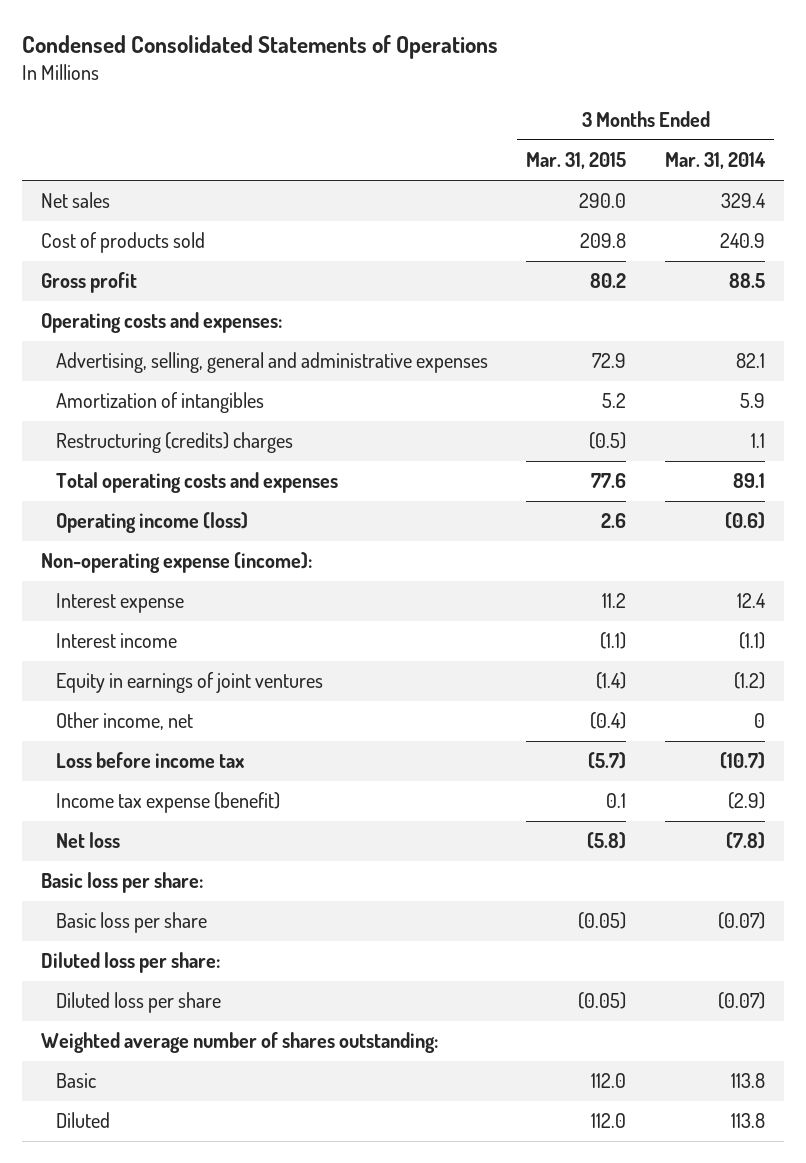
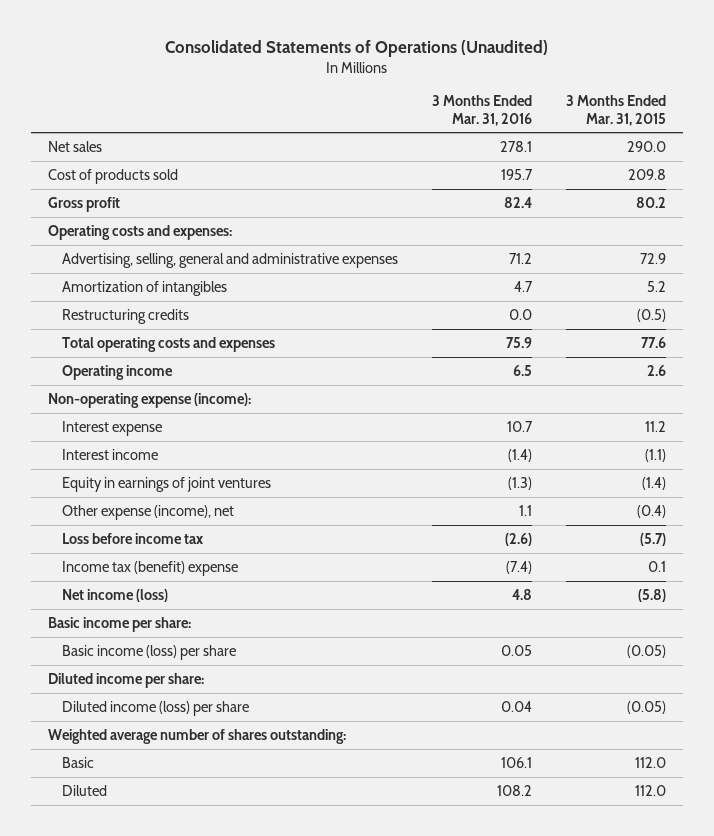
[22,35,499,60] Condensed Consolidated Statements of Operations -> [164,40,548,58] Consolidated Statements of Operations (Unaudited)
[664,152,766,170] Mar. 31, 2014 -> none
none -> [432,95,533,126] 3 Months Ended Mar. 31, 2016
[56,432,294,454] Restructuring (credits) charges -> [62,308,190,324] Restructuring credits
[56,512,249,534] Operating income (loss) -> [62,364,174,380] Operating income
[56,712,194,731] Other income, net -> [62,504,235,520] Other expense (income), net
[56,792,281,814] Income tax expense (benefit) -> [62,560,239,576] Income tax (benefit) expense
[56,832,121,849] Net loss -> [62,588,169,602] Net income (loss)
[41,872,204,894] Basic loss per share: -> [47,616,191,632] Basic income per share:
[56,912,208,934] Basic loss per share -> [62,644,237,660] Basic income (loss) per share
[41,952,221,974] Diluted loss per share: -> [47,672,204,688] Diluted income per share:
[56,992,222,1014] Diluted loss per share -> [62,700,250,716] Diluted income (loss) per share

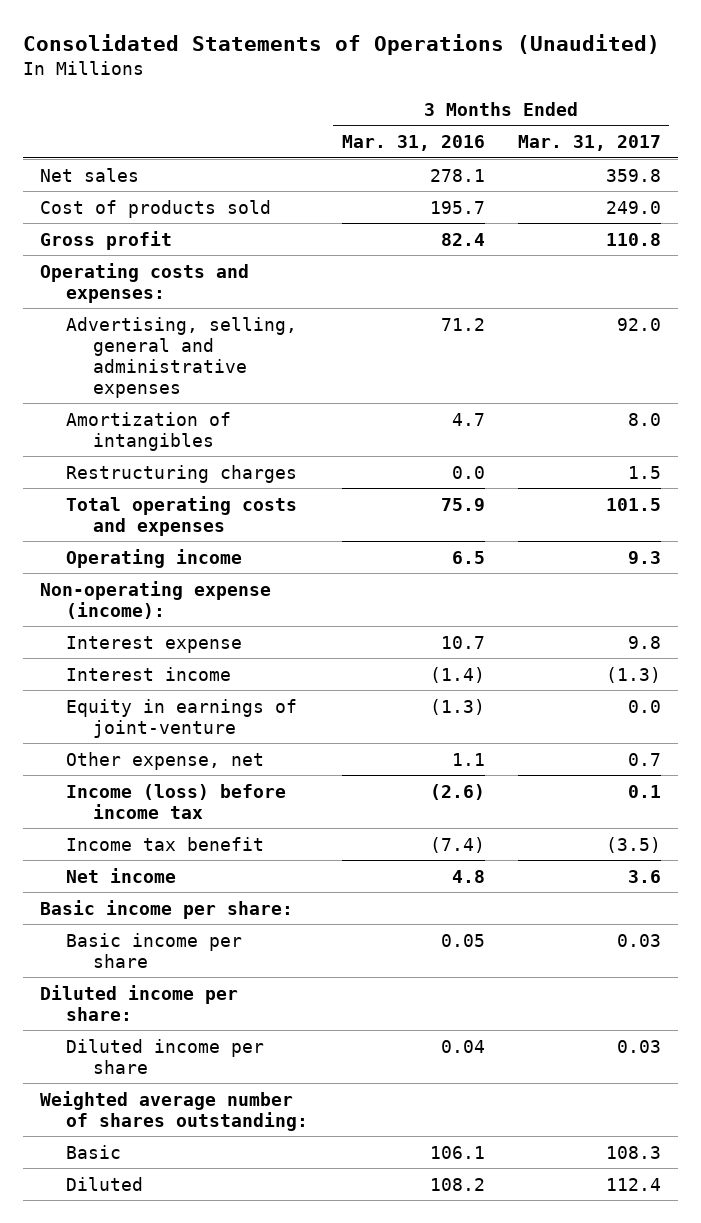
[566,95,667,126] 3 Months Ended Mar. 31, 2015 -> none
none -> [518,135,662,152] Mar. 31, 2017
[62,308,190,324] Restructuring credits -> [66,464,298,483] Restructuring charges
[62,476,272,492] Equity in earnings of joint ventures -> [66,698,298,738] Equity in earnings of joint-venture
[62,504,235,520] Other expense (income), net -> [66,751,265,770] Other expense, net
[62,532,204,544] Loss before income tax -> [66,783,287,819] Income (loss) before income tax
[62,560,239,576] Income tax (benefit) expense -> [66,836,265,851] Income tax benefit
[62,588,169,602] Net income (loss) -> [66,867,177,883] Net income
[62,644,237,660] Basic income (loss) per share -> [66,932,243,968] Basic income per share
[62,700,250,716] Diluted income (loss) per share -> [66,1038,265,1074] Diluted income per share

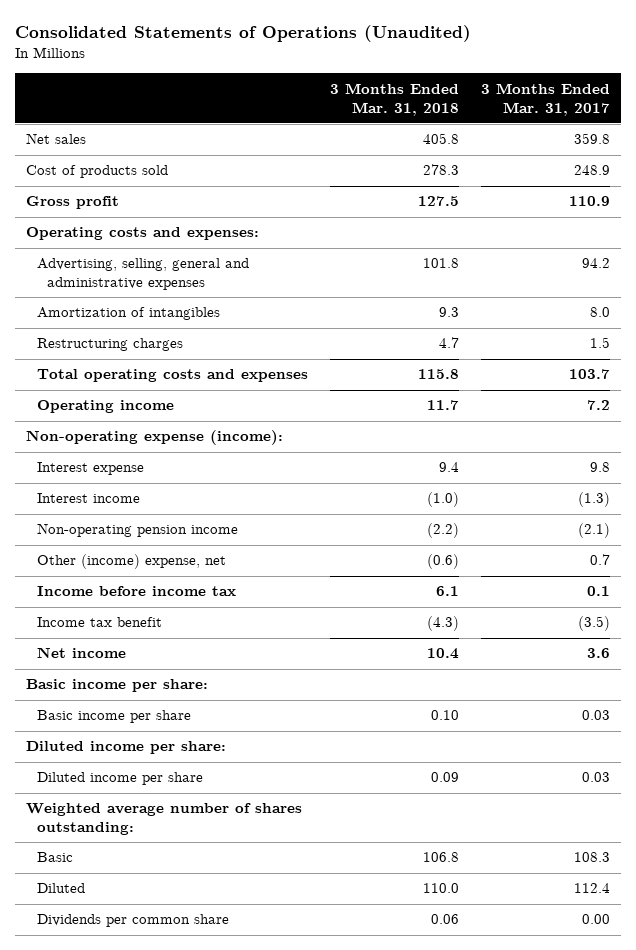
[341,135,485,152] Mar. 31, 2016 -> none
none -> [329,82,459,116] 3 Months Ended Mar. 31, 2018
[606,200,662,214] 249.0 -> [573,165,610,176] 248.9
[606,232,662,246] 110.8 -> [568,196,610,207] 110.9
[617,317,662,331] 92.0 -> [581,258,610,269] 94.2
[606,497,662,511] 101.5 -> [568,369,610,380] 103.7
[628,550,662,564] 9.3 -> [586,400,610,411] 7.2
[66,698,298,738] Equity in earnings of joint-venture -> none
none -> [36,523,238,538] Non-operating pension income
[66,751,265,770] Other expense, net -> [36,554,226,570] Other (income) expense, net
[66,783,287,819] Income (loss) before income tax -> [36,586,236,597] Income before income tax
none -> [36,914,229,928] Dividends per common share

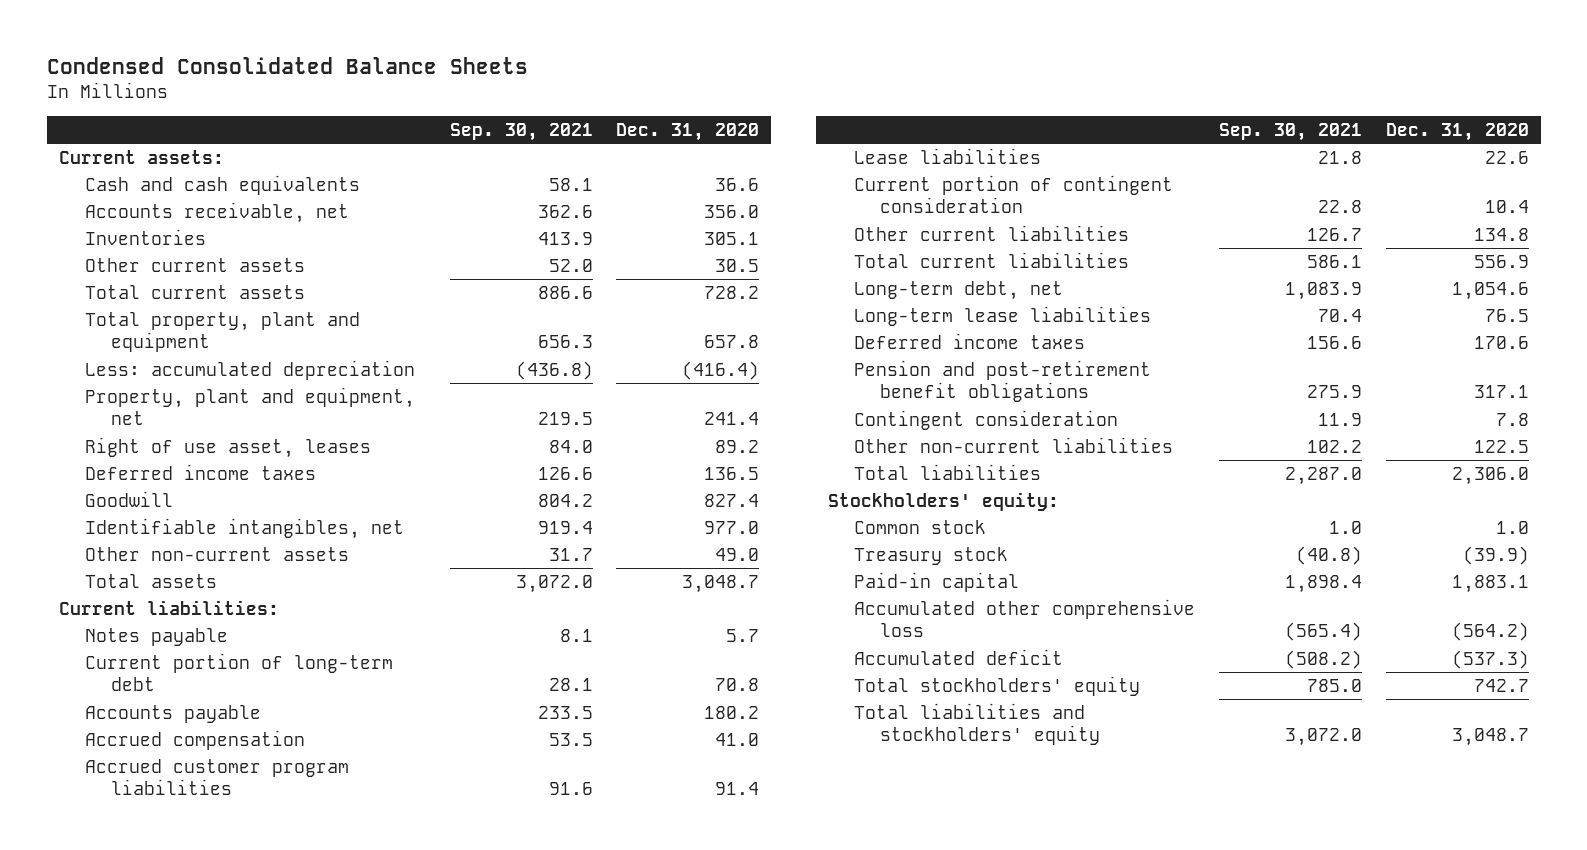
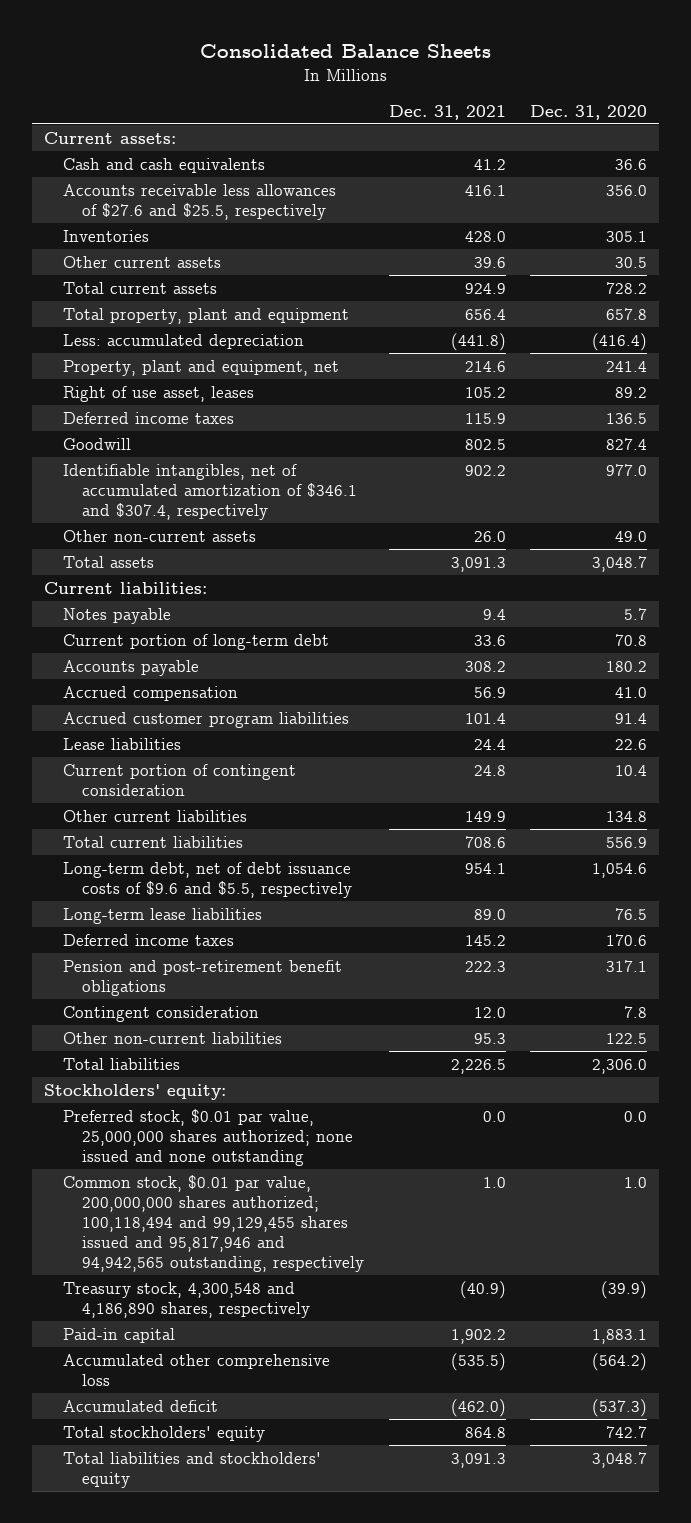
[46,57,528,75] Condensed Consolidated Balance Sheets -> [199,44,491,59] Consolidated Balance Sheets
[449,123,593,142] Sep. 30, 2021 -> none
none -> [388,104,506,120] Dec. 31, 2021
[84,201,349,223] Accounts receivable, net -> [63,183,337,220] Accounts receivable less allowances of $27.6 and $25.5, respectively
[84,517,404,539] Identifiable intangibles, net -> [63,463,358,520] Identifiable intangibles, net of accumulated amortization of $346.1 and $307.4, respectively
[854,280,1064,300] Long-term debt, net -> [63,861,353,898] Long-term debt, net of debt issuance costs of $9.6 and $5.5, respectively
none -> [63,1108,354,1166] Preferred stock, $0.01 par value, 25,000,000 shares authorized; none issued and none outstanding
[854,519,987,534] Common stock -> [63,1174,365,1273] Common stock, $0.01 par value, 200,000,000 shares authorized; 100,118,494 and 99,129,455 shares issued and 95,817,946 and 94,942,565 outstanding, respectively
[854,546,1009,565] Treasury stock -> [63,1281,311,1318] Treasury stock, 4,300,548 and 4,186,890 shares, respectively

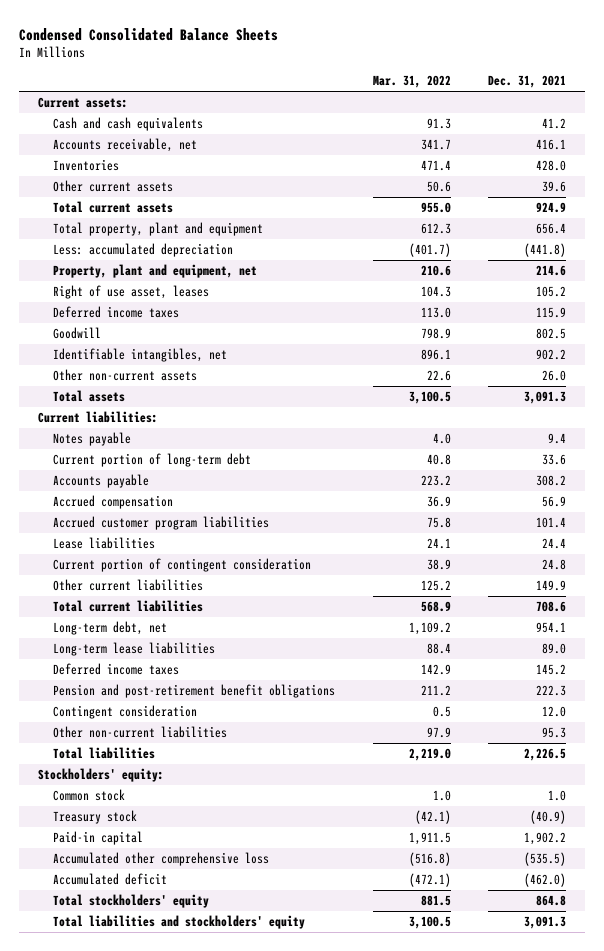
[199,44,491,59] Consolidated Balance Sheets -> [19,27,279,41] Condensed Consolidated Balance Sheets
[530,104,648,120] Dec. 31, 2020 -> none
none -> [372,75,451,89] Mar. 31, 2022
[63,183,337,220] Accounts receivable less allowances of $27.6 and $25.5, respectively -> [53,138,198,153] Accounts receivable, net
[63,463,358,520] Identifiable intangibles, net of accumulated amortization of $346.1 and $307.4, respectively -> [53,348,228,363] Identifiable intangibles, net
[63,861,353,898] Long-term debt, net of debt issuance costs of $9.6 and $5.5, respectively -> [53,621,168,636] Long-term debt, net
[63,1108,354,1166] Preferred stock, $0.01 par value, 25,000,000 shares authorized; none issued and none outstanding -> none
[63,1174,365,1273] Common stock, $0.01 par value, 200,000,000 shares authorized; 100,118,494 and 99,129,455 shares issued and 95,817,946 and 94,942,565 outstanding, respectively -> [53,789,126,802] Common stock
[63,1281,311,1318] Treasury stock, 4,300,548 and 4,186,890 shares, respectively -> [53,810,138,825] Treasury stock

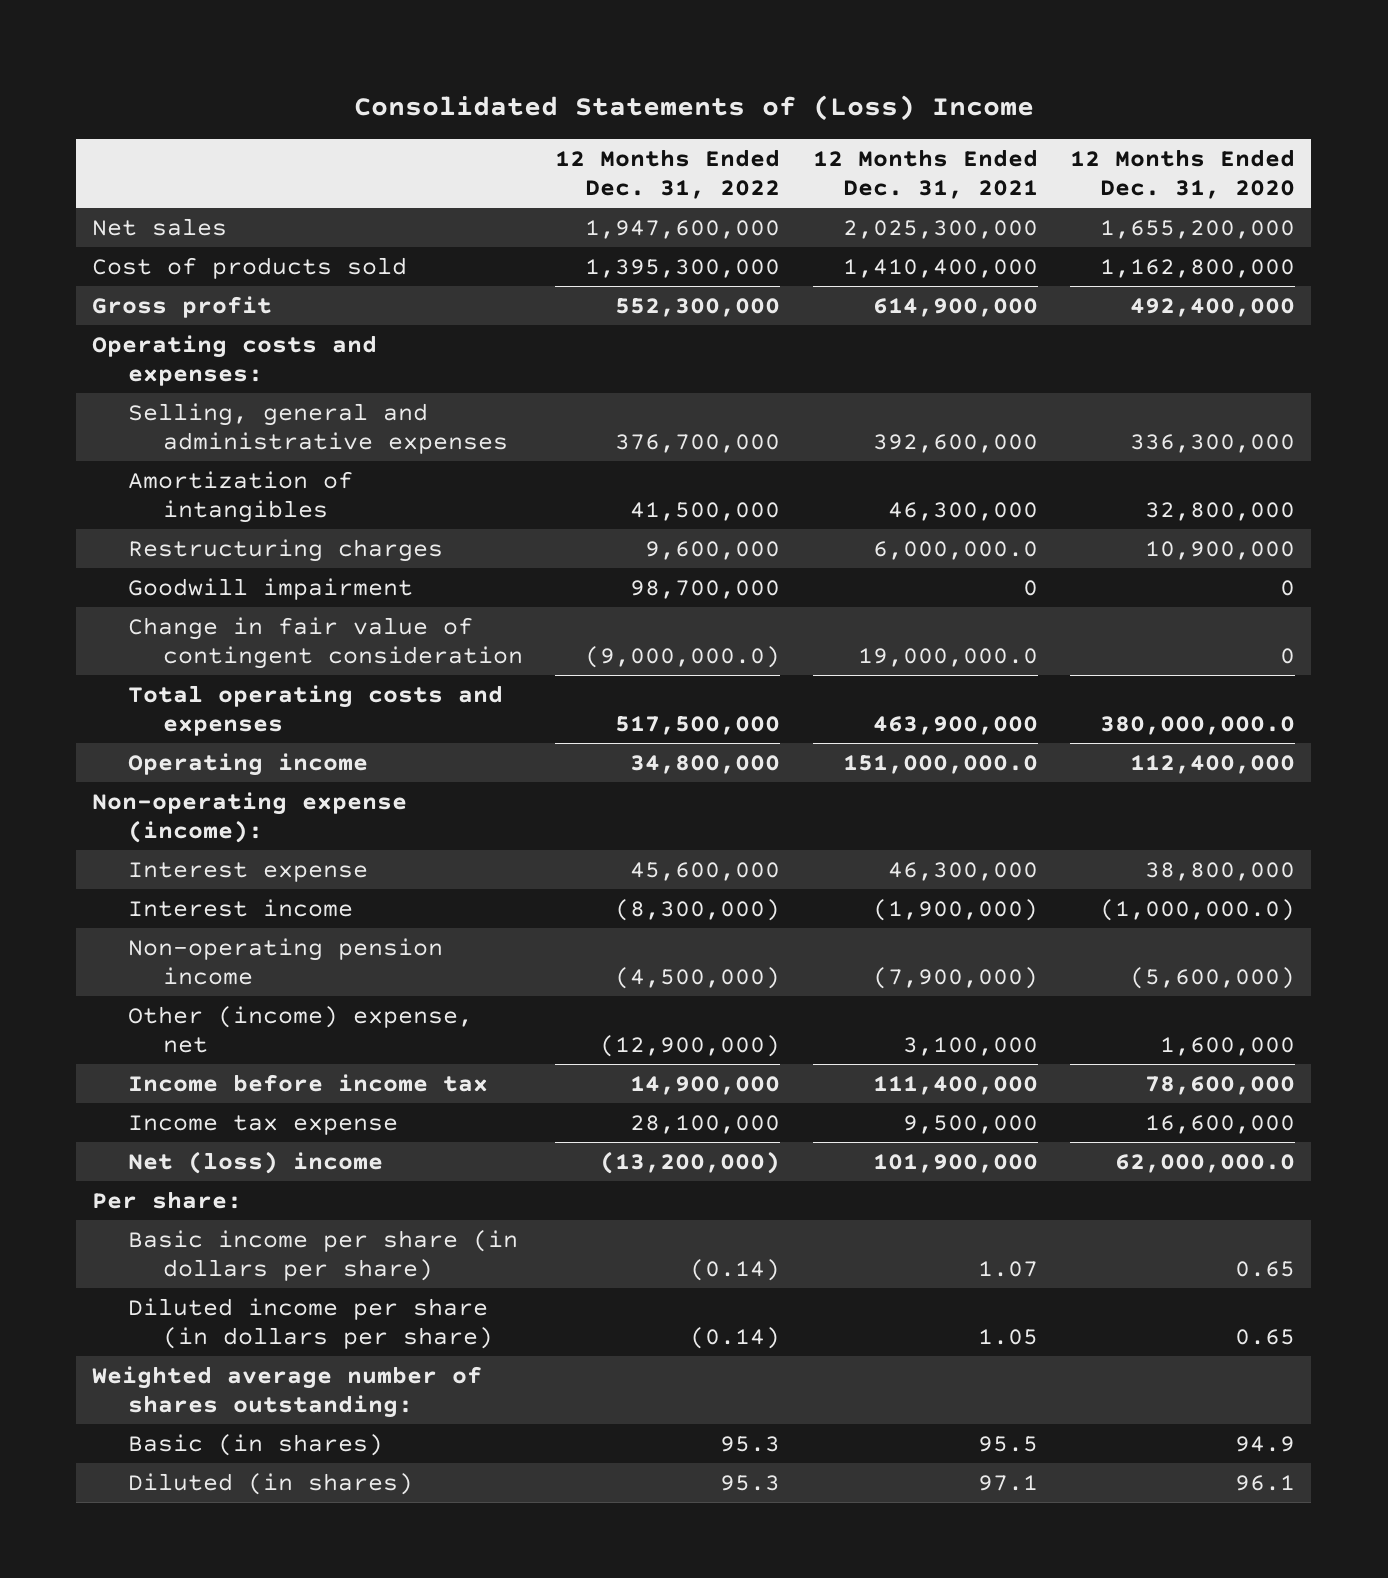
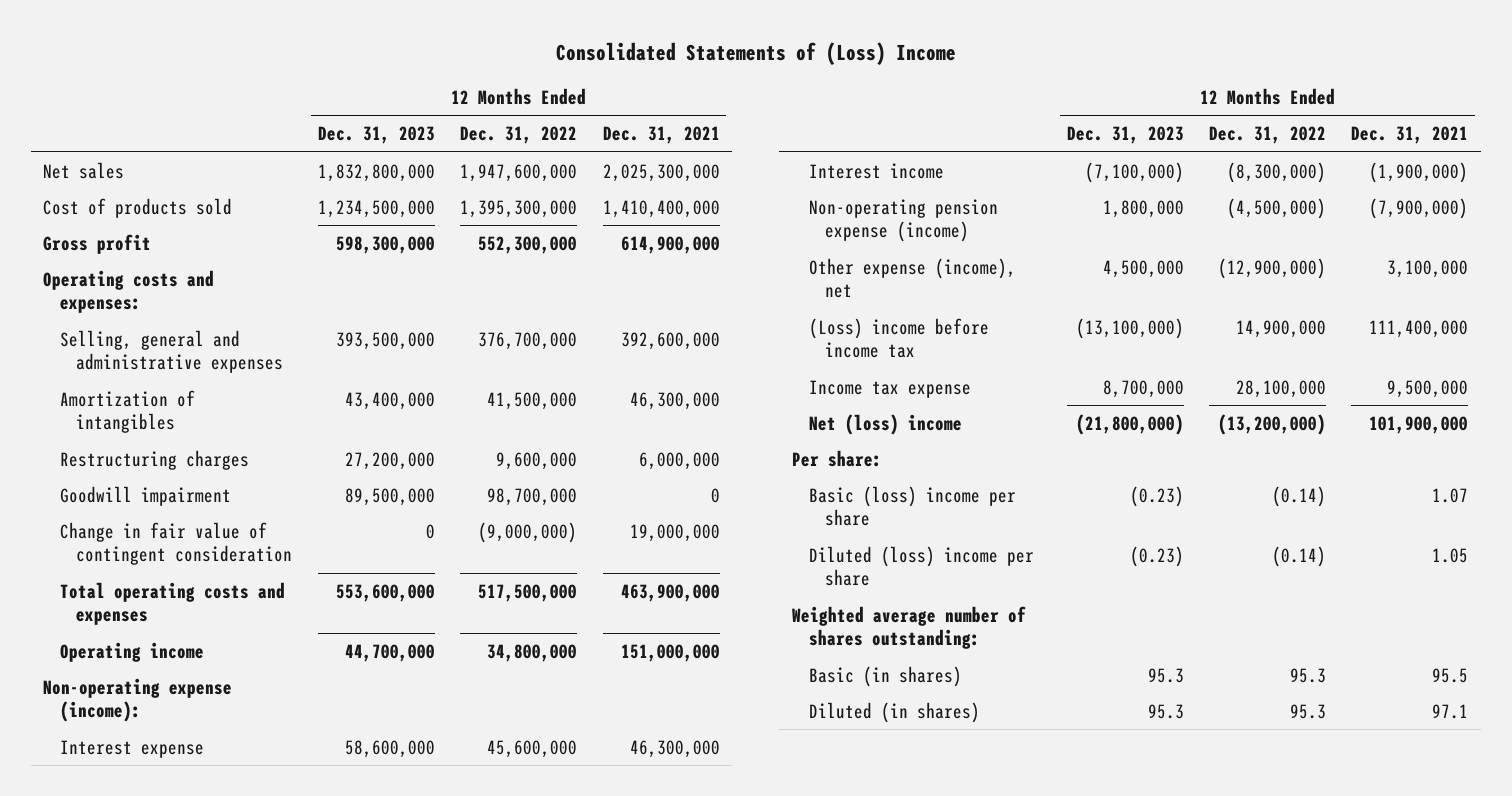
[1070,148,1296,200] 12 Months Ended Dec. 31, 2020 -> none
none -> [317,126,435,145] Dec. 31, 2023
[872,540,1038,560] 6,000,000.0 -> [638,451,720,470] 6,000,000
[585,646,781,669] (9,000,000.0) -> [478,521,578,543] (9,000,000)
[857,648,1038,668] 19,000,000.0 -> [629,523,720,542] 19,000,000
[842,754,1038,774] 151,000,000.0 -> [620,643,720,662] 151,000,000
[127,937,443,986] Non-operating pension income -> [808,198,998,243] Non-operating pension expense (income)
[127,1005,473,1054] Other (income) expense, net -> [808,257,1016,299] Other expense (income), net
[127,1073,488,1092] Income before income tax -> [808,317,989,359] (Loss) income before income tax
[127,1229,518,1282] Basic income per share (in dollars per share) -> [808,485,1016,527] Basic (loss) income per share
[127,1297,493,1350] Diluted income per share (in dollars per share) -> [808,545,1034,587] Diluted (loss) income per share

